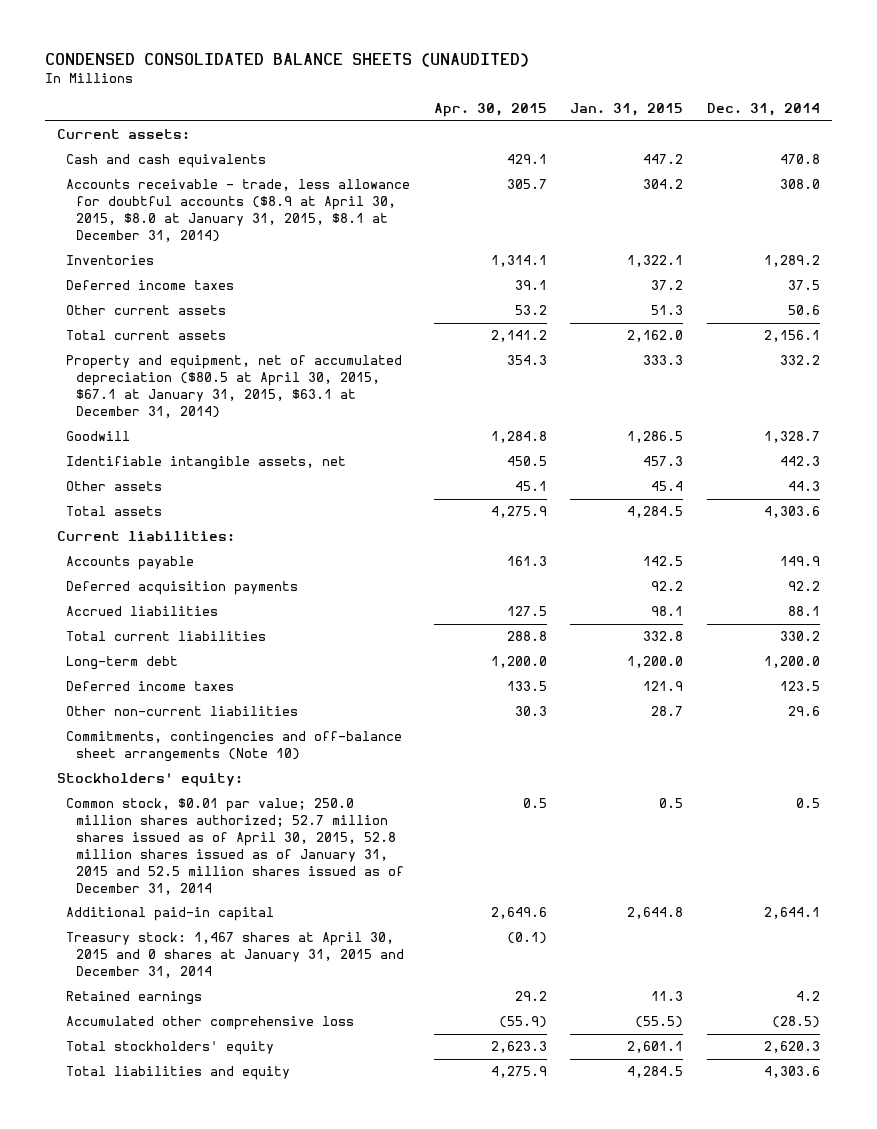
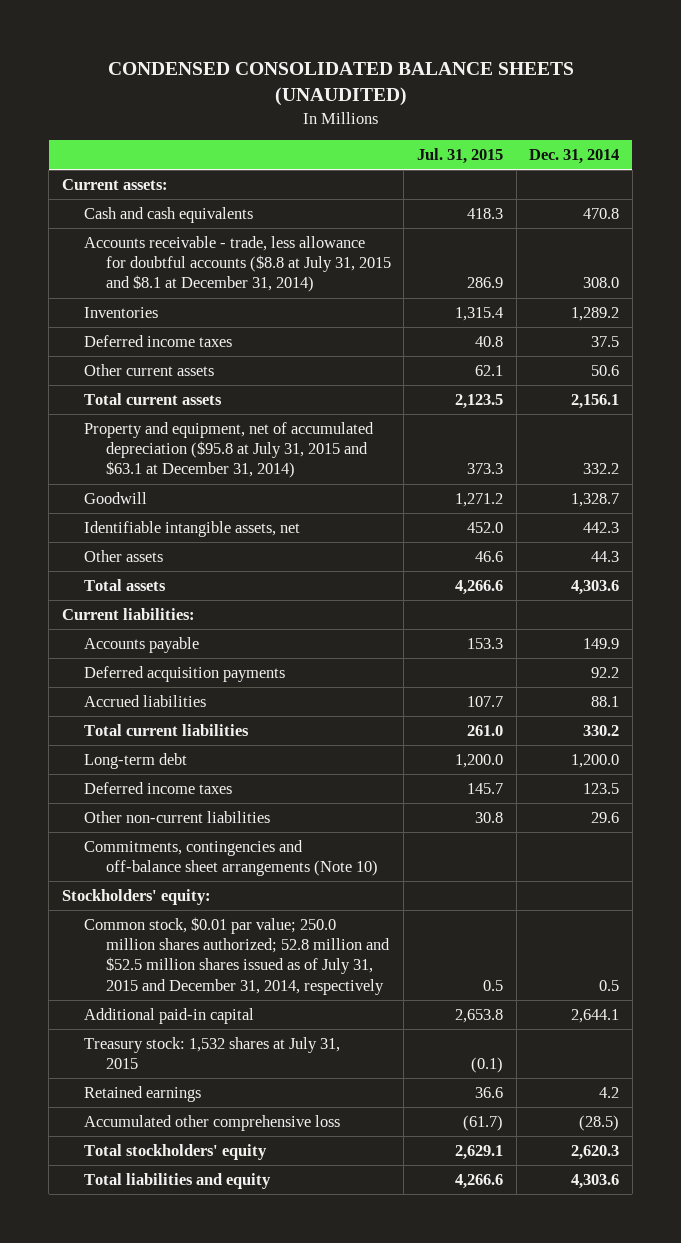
[433,103,547,118] Apr. 30, 2015 -> none
[570,103,684,117] Jan. 31, 2015 -> none
none -> [417,148,504,165] Jul. 31, 2015
[66,179,411,243] Accounts receivable - trade, less allowance for doubtful accounts ($8.9 at April 30, 2015, $8.0 at January 31, 2015, $8.1 at December 31, 2014) -> [83,236,391,293] Accounts receivable - trade, less allowance for doubtful accounts ($8.8 at July 31, 2015 and $8.1 at December 31, 2014)
[66,355,403,419] Property and equipment, net of accumulated depreciation ($80.5 at April 30, 2015, $67.1 at January 31, 2015, $63.1 at December 31, 2014) -> [83,422,374,479] Property and equipment, net of accumulated depreciation ($95.8 at July 31, 2015 and $63.1 at December 31, 2014)
[66,798,404,895] Common stock, $0.01 par value; 250.0 million shares authorized; 52.7 million shares issued as of April 30, 2015, 52.8 million shares issued as of January 31, 2015 and 52.5 million shares issued as of December 31, 2014 -> [83,917,390,995] Common stock, $0.01 par value; 250.0 million shares authorized; 52.8 million and $52.5 million shares issued as of July 31, 2015 and December 31, 2014, respectively
[66,932,404,979] Treasury stock: 1,467 shares at April 30, 2015 and 0 shares at January 31, 2015 and December 31, 2014 -> [83,1037,340,1070] Treasury stock: 1,532 shares at July 31, 2015

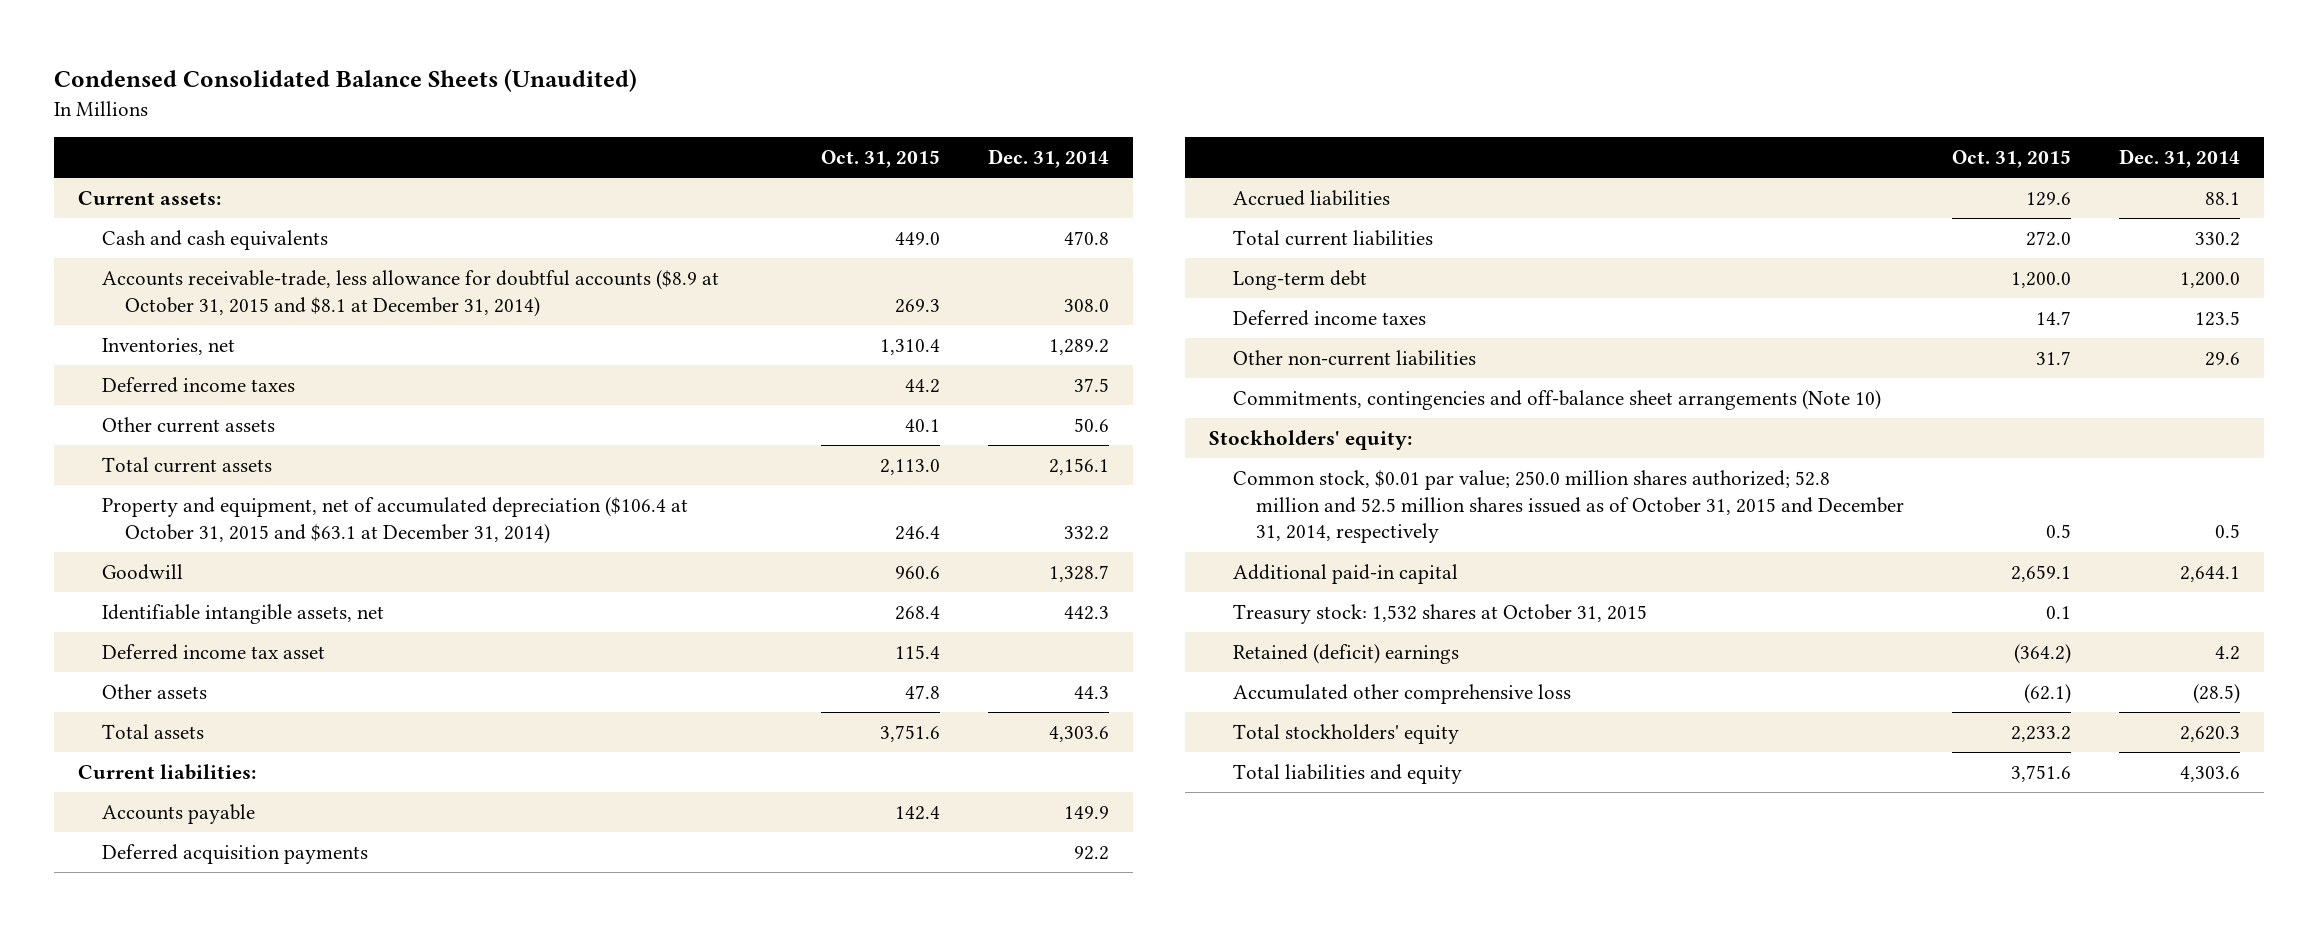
[107,61,574,106] CONDENSED CONSOLIDATED BALANCE SHEETS (UNAUDITED) -> [54,69,638,93] Condensed Consolidated Balance Sheets (Unaudited)
[417,148,504,165] Jul. 31, 2015 -> none
none -> [820,150,940,169] Oct. 31, 2015
[83,236,391,293] Accounts receivable - trade, less allowance for doubtful accounts ($8.8 at July 31, 2015 and $8.1 at December 31, 2014) -> [101,269,719,317] Accounts receivable-trade, less allowance for doubtful accounts ($8.9 at October 31, 2015 and $8.1 at December 31, 2014)
[83,307,158,319] Inventories -> [101,337,235,355] Inventories, net
[83,422,374,479] Property and equipment, net of accumulated depreciation ($95.8 at July 31, 2015 and $63.1 at December 31, 2014) -> [101,496,688,544] Property and equipment, net of accumulated depreciation ($106.4 at October 31, 2015 and $63.1 at December 31, 2014)
none -> [101,643,325,660] Deferred income tax asset
[83,917,390,995] Common stock, $0.01 par value; 250.0 million shares authorized; 52.8 million and $52.5 million shares issued as of July 31, 2015 and December 31, 2014, respectively -> [1232,469,1905,544] Common stock, $0.01 par value; 250.0 million shares authorized; 52.8 million and 52.5 million shares issued as of October 31, 2015 and December 31, 2014, respectively
[83,1037,340,1070] Treasury stock: 1,532 shares at July 31, 2015 -> [1232,603,1647,624] Treasury stock: 1,532 shares at October 31, 2015
[83,1086,201,1103] Retained earnings -> [1232,643,1459,664] Retained (deficit) earnings

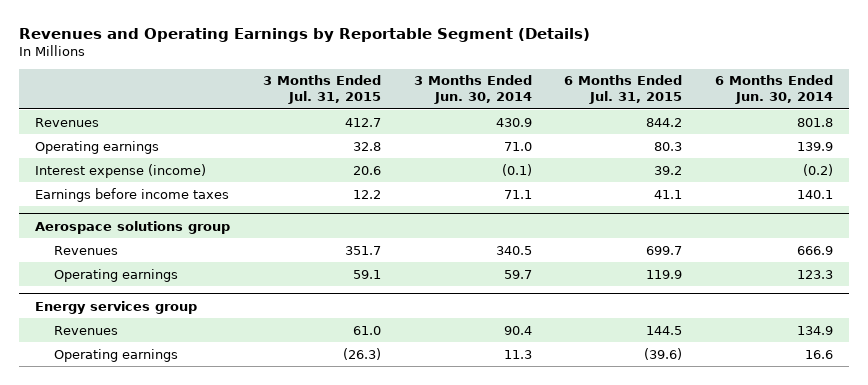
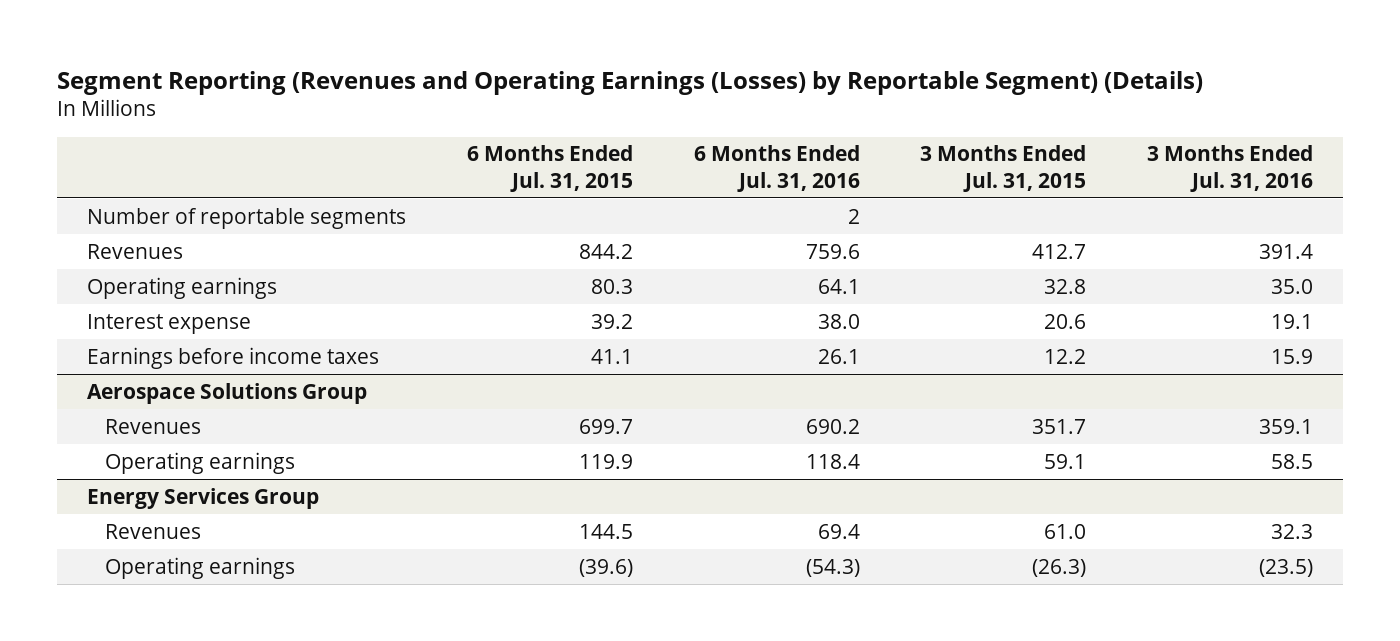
[18,27,590,42] Revenues and Operating Earnings by Reportable Segment (Details) -> [56,70,1203,95] Segment Reporting (Revenues and Operating Earnings (Losses) by Reportable Segment) (Details)
[413,75,532,105] 3 Months Ended Jun. 30, 2014 -> none
[715,75,834,105] 6 Months Ended Jun. 30, 2014 -> none
none -> [693,145,860,192] 6 Months Ended Jul. 31, 2016
none -> [1146,145,1313,192] 3 Months Ended Jul. 31, 2016
none -> [87,207,407,229] Number of reportable segments
[35,163,207,178] Interest expense (income) -> [87,313,252,334] Interest expense
[35,220,231,234] Aerospace solutions group -> [87,382,368,404] Aerospace Solutions Group
[35,300,198,314] Energy services group -> [87,487,320,509] Energy Services Group

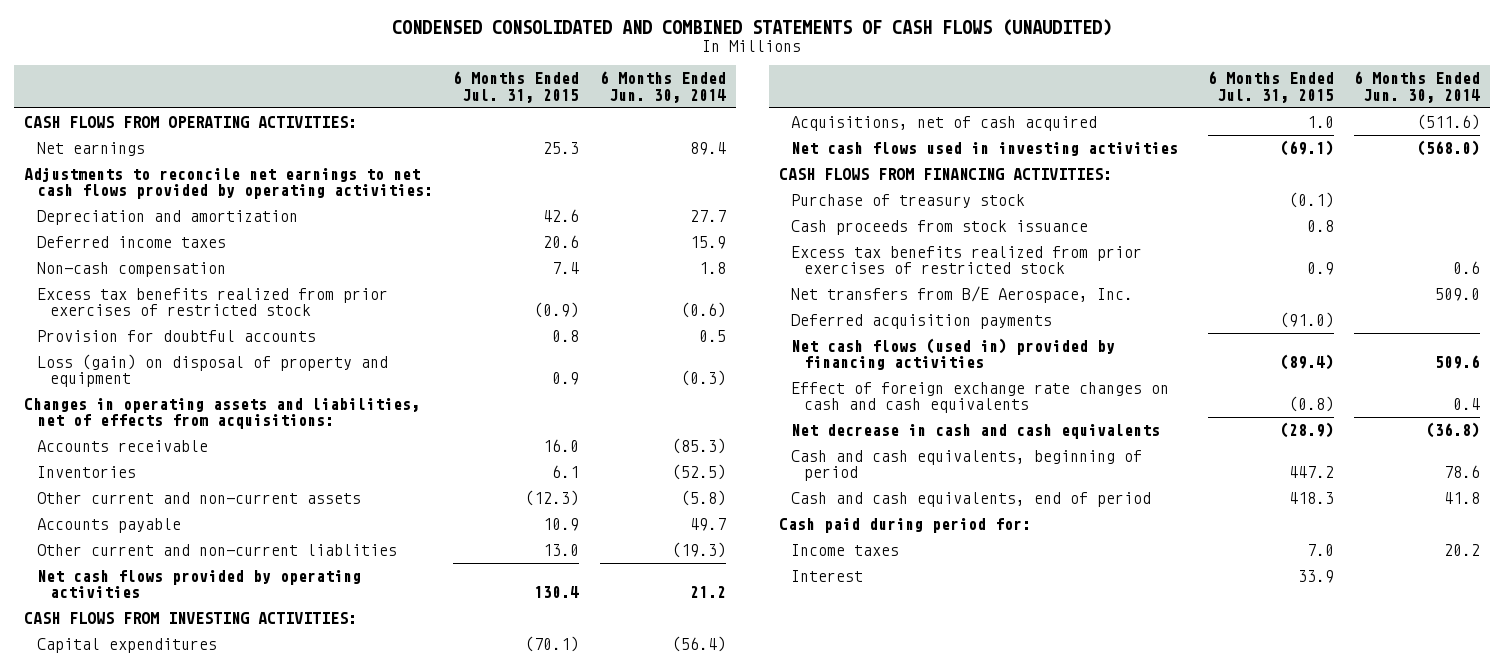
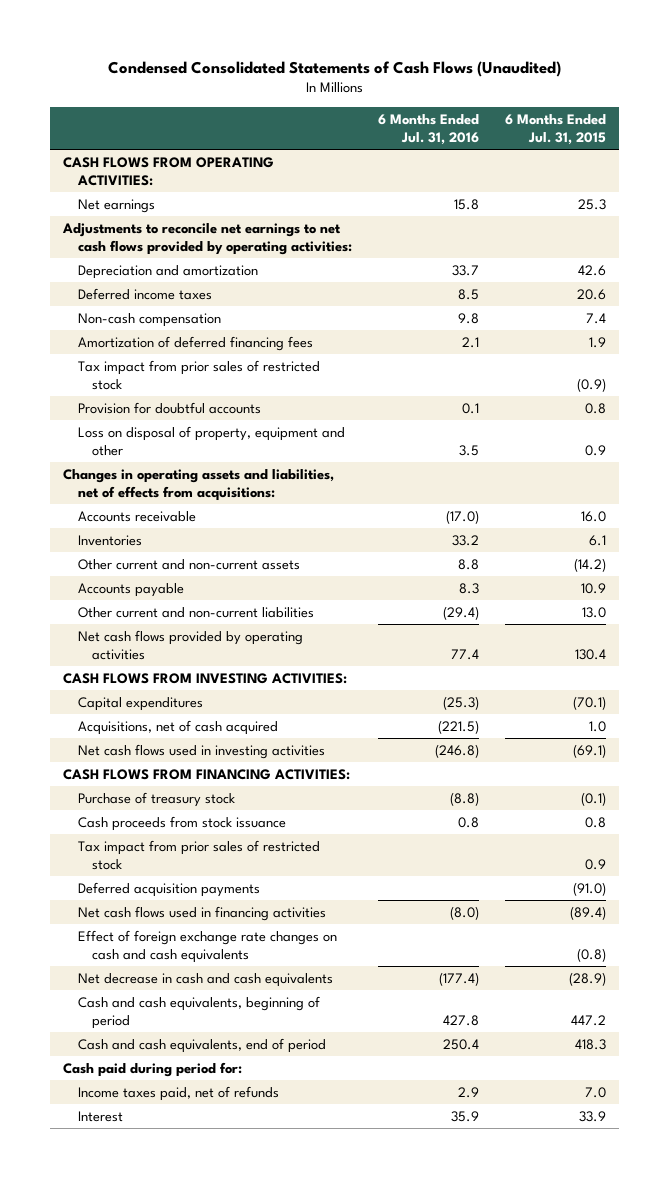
[392,19,1113,37] CONDENSED CONSOLIDATED AND COMBINED STATEMENTS OF CASH FLOWS (UNAUDITED) -> [107,60,561,77] Condensed Consolidated Statements of Cash Flows (Unaudited)
[599,71,726,103] 6 Months Ended Jun. 30, 2014 -> none
none -> [378,113,480,146] 6 Months Ended Jul. 31, 2016
none -> [77,335,313,351] Amortization of deferred financing fees
[36,287,388,317] Excess tax benefits realized from prior exercises of restricted stock -> [77,359,320,391] Tax impact from prior sales of restricted stock
[36,353,388,388] Loss (gain) on disposal of property and equipment -> [77,425,345,457] Loss on disposal of property, equipment and other
[525,489,580,506] (12.3) -> [574,557,607,572] (14.2)
[36,543,397,556] Other current and non-current liablities -> [77,606,314,618] Other current and non-current liabilities
[791,285,1134,303] Net transfers from B/E Aerospace, Inc. -> none
[791,245,1143,275] Excess tax benefits realized from prior exercises of restricted stock -> [77,839,320,871] Tax impact from prior sales of restricted stock
[791,337,1116,371] Net cash flows (used in) provided by financing activities -> [77,905,326,921] Net cash flows used in financing activities
[791,543,900,556] Income taxes -> [77,1085,279,1101] Income taxes paid, net of refunds

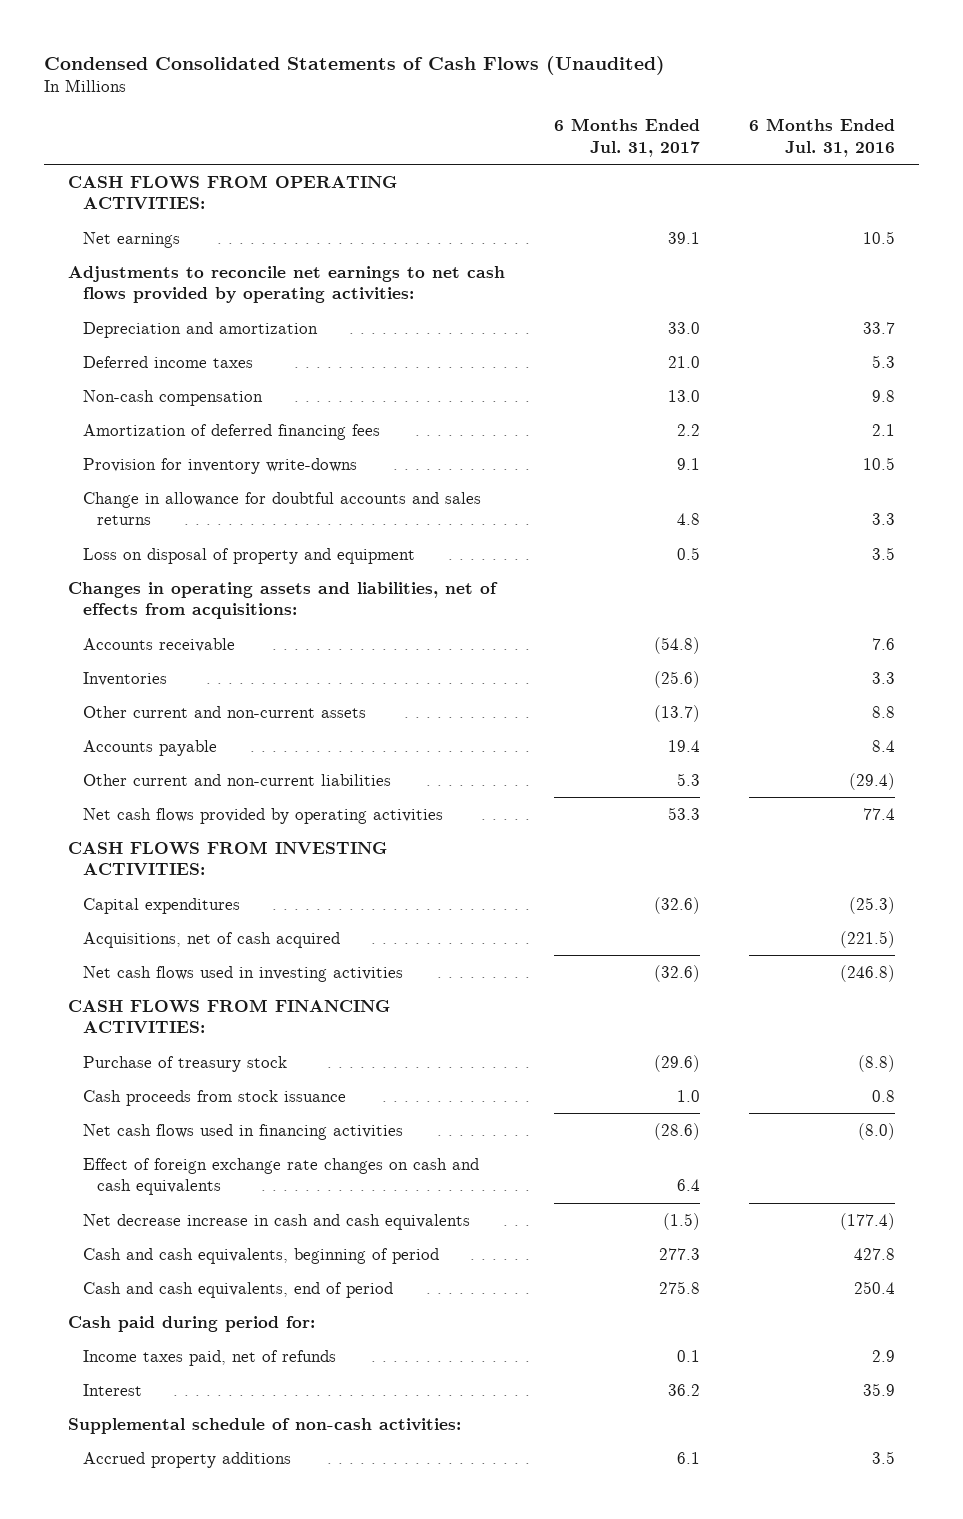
[505,113,607,146] 6 Months Ended Jul. 31, 2015 -> none
none -> [553,118,700,158] 6 Months Ended Jul. 31, 2017
[454,198,480,210] 15.8 -> [862,230,895,244] 10.5
[458,288,480,300] 8.5 -> [871,354,895,368] 5.3
[77,359,320,391] Tax impact from prior sales of restricted stock -> none
none -> [82,457,357,474] Provision for inventory write-downs
[77,401,261,414] Provision for doubtful accounts -> [82,491,481,526] Change in allowance for doubtful accounts and sales returns
[462,402,480,414] 0.1 -> [871,513,895,526] 3.3
[77,425,345,457] Loss on disposal of property, equipment and other -> [82,547,415,564] Loss on disposal of property and equipment
[446,509,480,524] (17.0) -> [871,637,895,650] 7.6
[452,534,480,546] 33.2 -> [871,671,895,684] 3.3
[459,582,480,594] 8.3 -> [871,739,895,752] 8.4
[77,839,320,871] Tax impact from prior sales of restricted stock -> none
[77,881,260,897] Deferred acquisition payments -> none
[77,972,333,987] Net decrease in cash and cash equivalents -> [82,1213,470,1230] Net decrease increase in cash and cash equivalents
none -> [68,1417,462,1434] Supplemental schedule of non-cash activities:
none -> [82,1451,291,1468] Accrued property additions

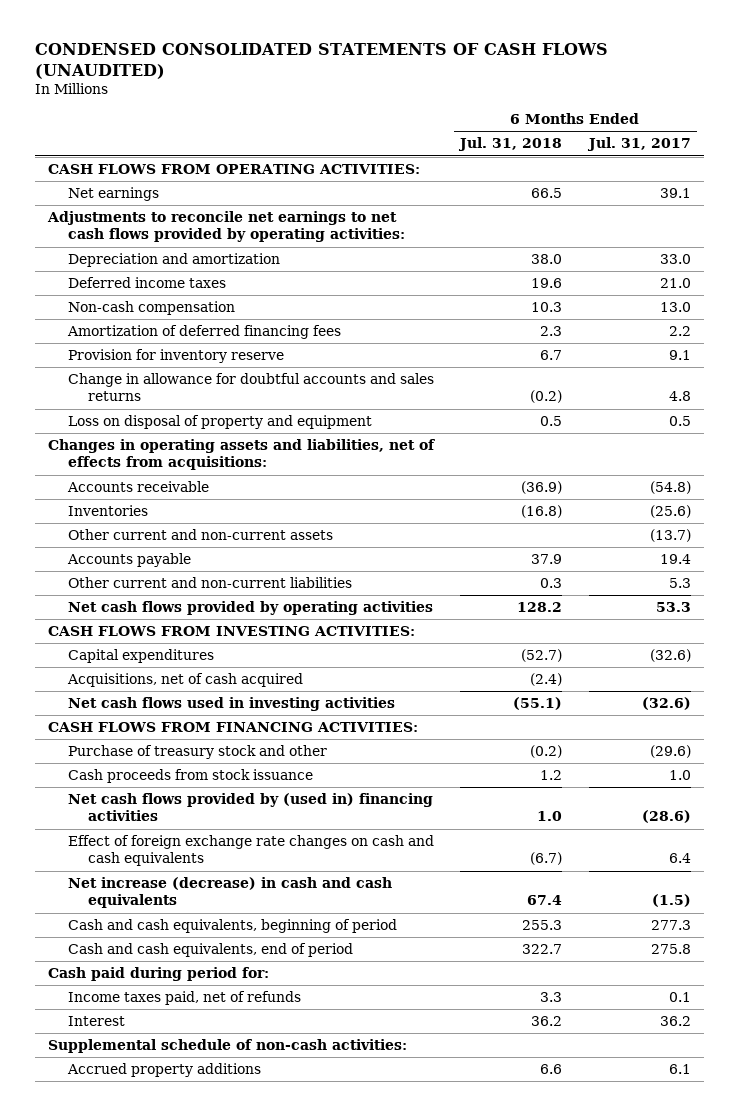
[43,55,665,75] Condensed Consolidated Statements of Cash Flows (Unaudited) -> [34,43,608,79] CONDENSED CONSOLIDATED STATEMENTS OF CASH FLOWS (UNAUDITED)
[748,118,895,158] 6 Months Ended Jul. 31, 2016 -> none
none -> [458,137,563,152] Jul. 31, 2018
[82,457,357,474] Provision for inventory write-downs -> [68,348,285,363] Provision for inventory reserve
[82,1055,287,1072] Purchase of treasury stock -> [68,744,328,759] Purchase of treasury stock and other
[82,1123,403,1140] Net cash flows used in financing activities -> [68,792,434,822] Net cash flows provided by (used in) financing activities
[82,1213,470,1230] Net decrease increase in cash and cash equivalents -> [68,876,393,909] Net increase (decrease) in cash and cash equivalents

